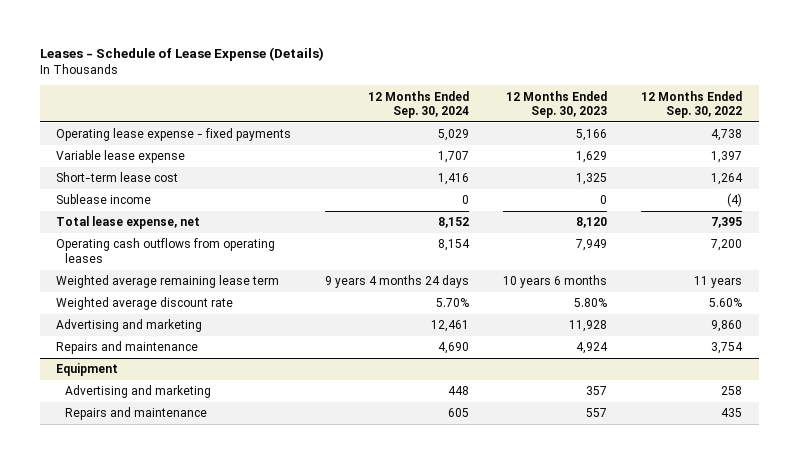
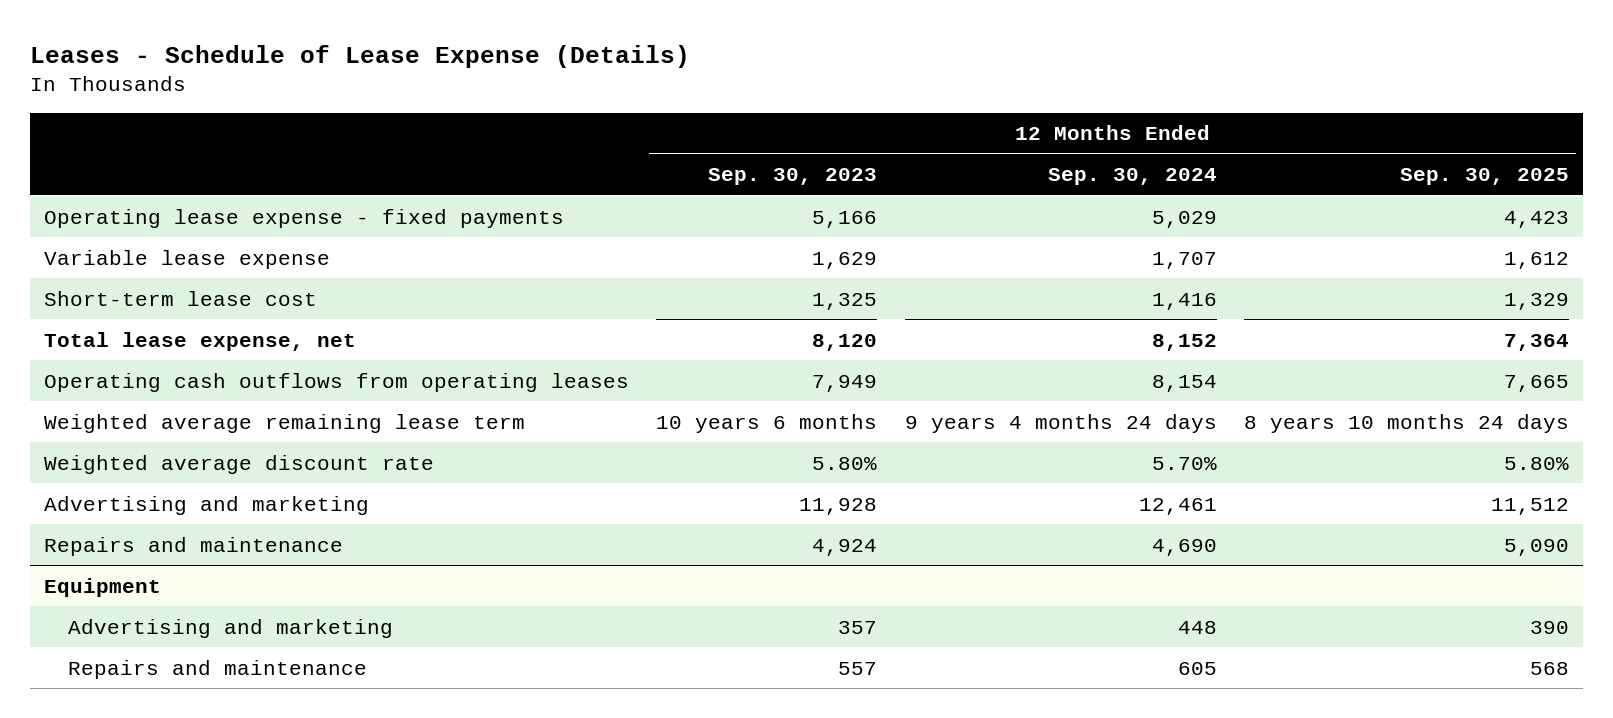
[640,90,742,118] 12 Months Ended Sep. 30, 2022 -> none
none -> [1399,168,1569,186] Sep. 30, 2025
[56,194,152,205] Sublease income -> none

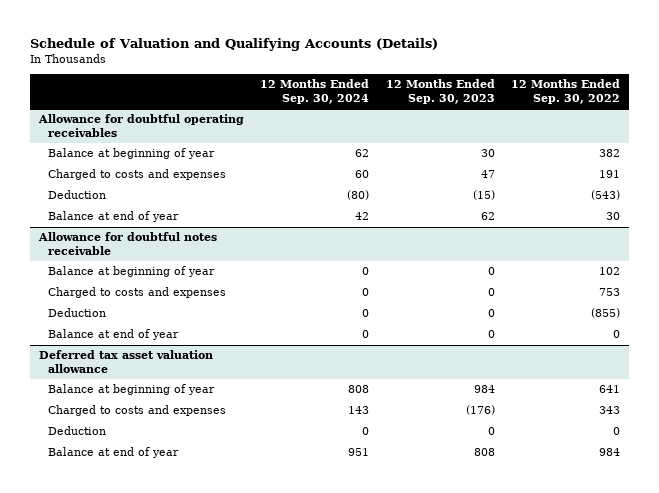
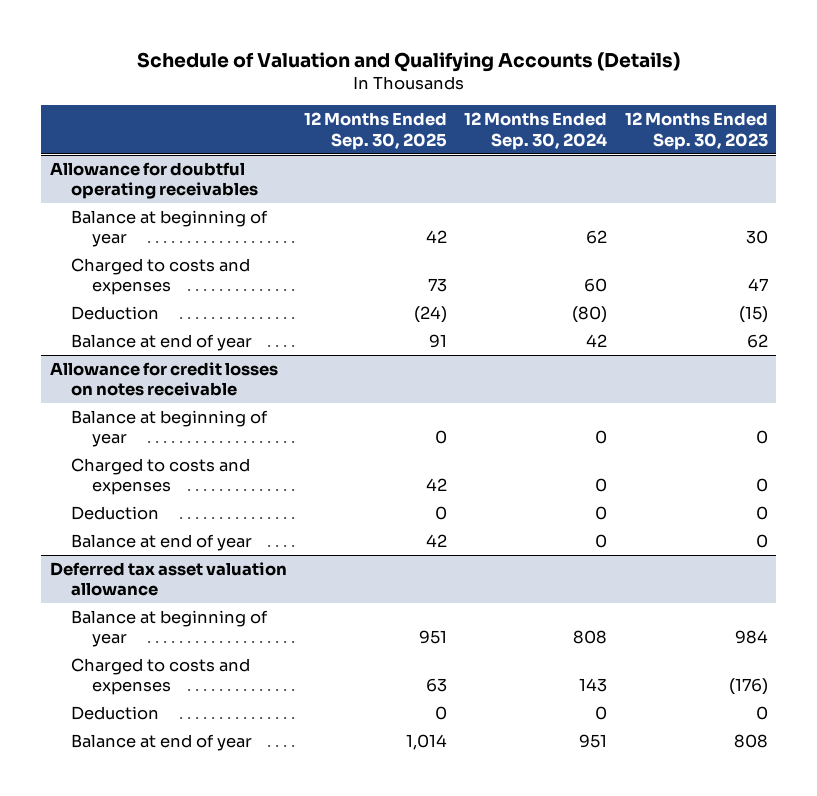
[511,79,621,105] 12 Months Ended Sep. 30, 2022 -> none
none -> [303,112,447,150] 12 Months Ended Sep. 30, 2025
[37,232,217,256] Allowance for doubtful notes receivable -> [49,362,278,397] Allowance for credit losses on notes receivable

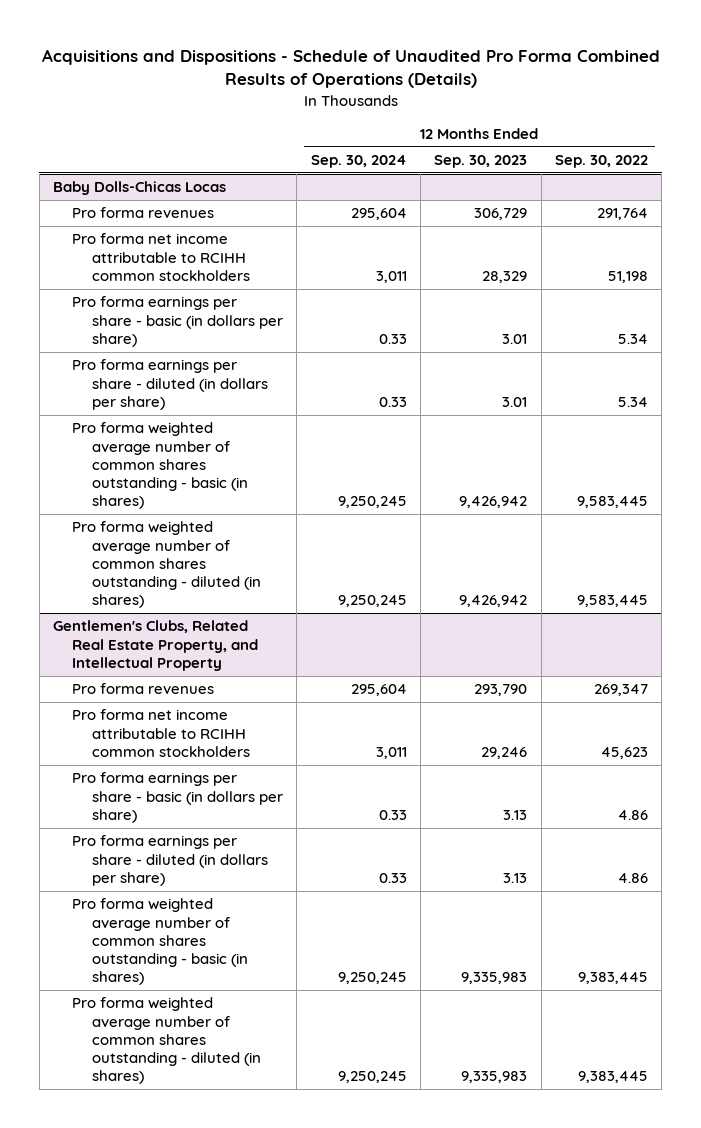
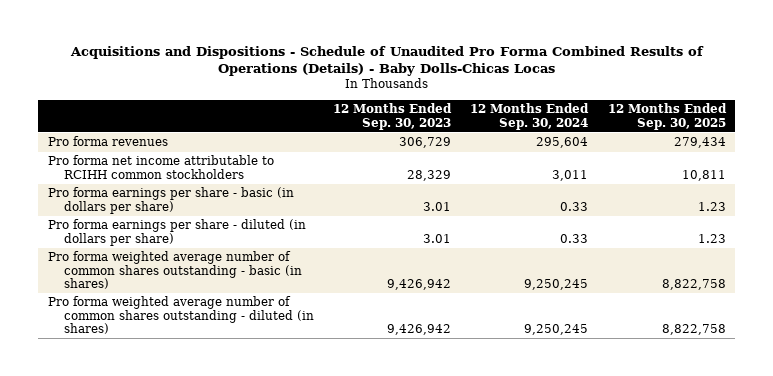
[41,49,660,89] Acquisitions and Dispositions - Schedule of Unaudited Pro Forma Combined Results of Operations (Details) -> [69,45,704,77] Acquisitions and Dispositions - Schedule of Unaudited Pro Forma Combined Results of Operations (Details) - Baby Dolls-Chicas Locas
[555,155,649,169] Sep. 30, 2022 -> none
none -> [607,103,727,130] 12 Months Ended Sep. 30, 2025
[53,181,227,196] Baby Dolls-Chicas Locas -> none
[53,620,259,671] Gentlemen's Clubs, Related Real Estate Property, and Intellectual Property -> none
[72,683,215,695] Pro forma revenues -> none
[72,709,250,757] Pro forma net income attributable to RCIHH common stockholders -> none
[72,772,283,823] Pro forma earnings per share - basic (in dollars per share) -> none
[72,835,268,886] Pro forma earnings per share - diluted (in dollars per share) -> none
[72,898,248,986] Pro forma weighted average number of common shares outstanding - basic (in shares) -> none
[72,997,261,1085] Pro forma weighted average number of common shares outstanding - diluted (in shares) -> none

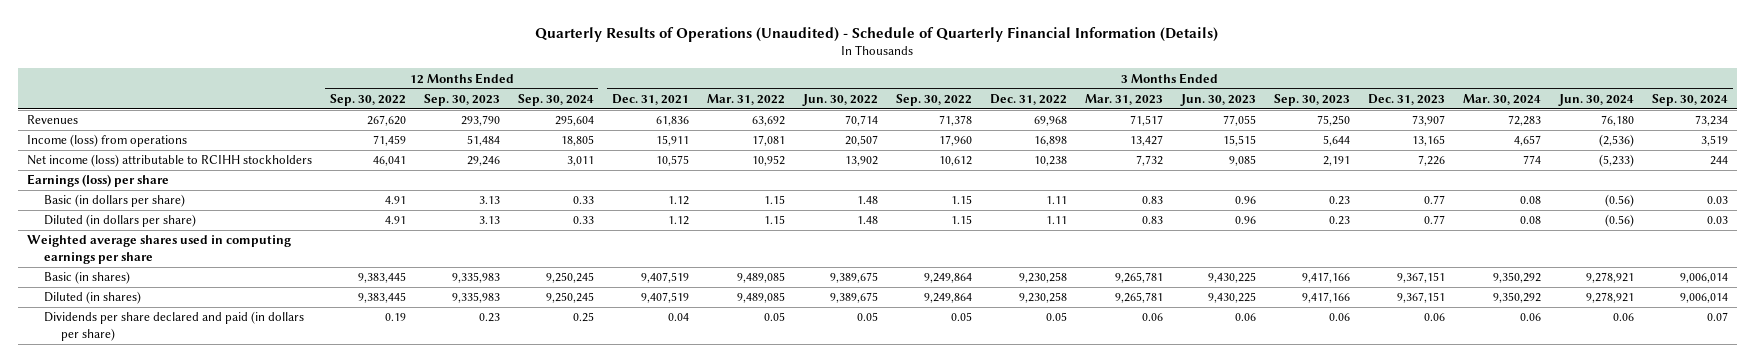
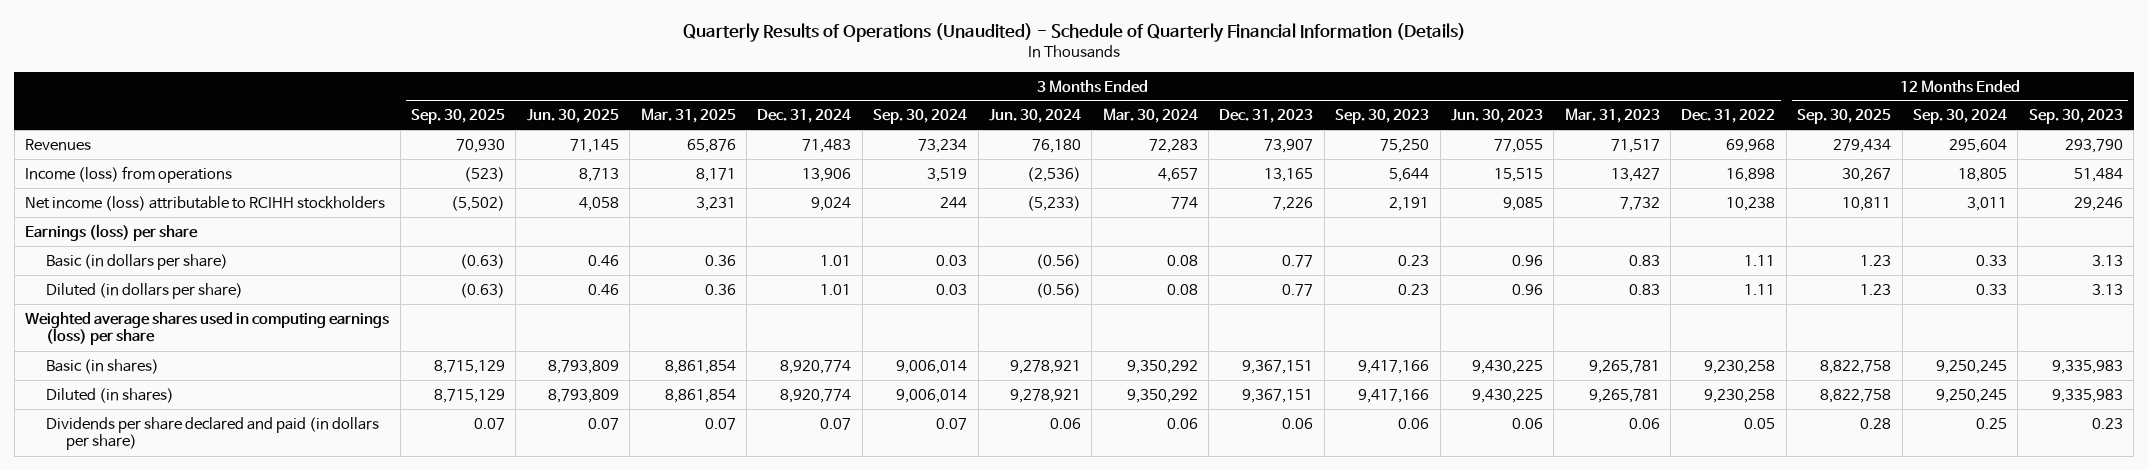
[329,93,406,106] Sep. 30, 2022 -> none
[611,93,689,105] Dec. 31, 2021 -> none
[706,93,785,105] Mar. 31, 2022 -> none
[801,93,878,106] Jun. 30, 2022 -> none
[895,93,972,106] Sep. 30, 2022 -> none
none -> [411,109,506,125] Sep. 30, 2025
none -> [526,109,619,124] Jun. 30, 2025
none -> [640,108,736,124] Mar. 31, 2025
none -> [757,109,852,124] Dec. 31, 2024
none -> [1797,109,1892,125] Sep. 30, 2025
[26,235,291,264] Weighted average shares used in computing earnings per share -> [25,311,390,346] Weighted average shares used in computing earnings (loss) per share

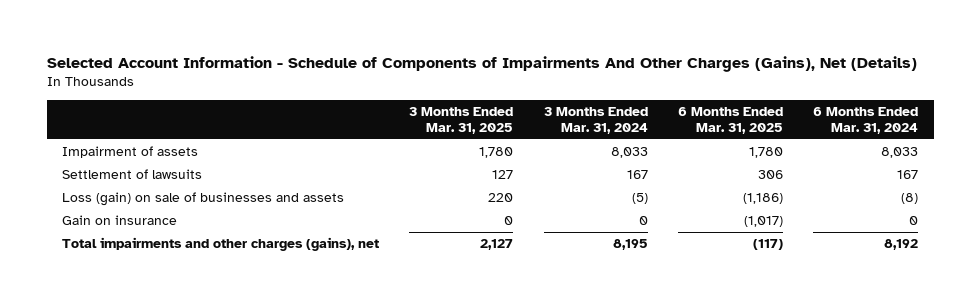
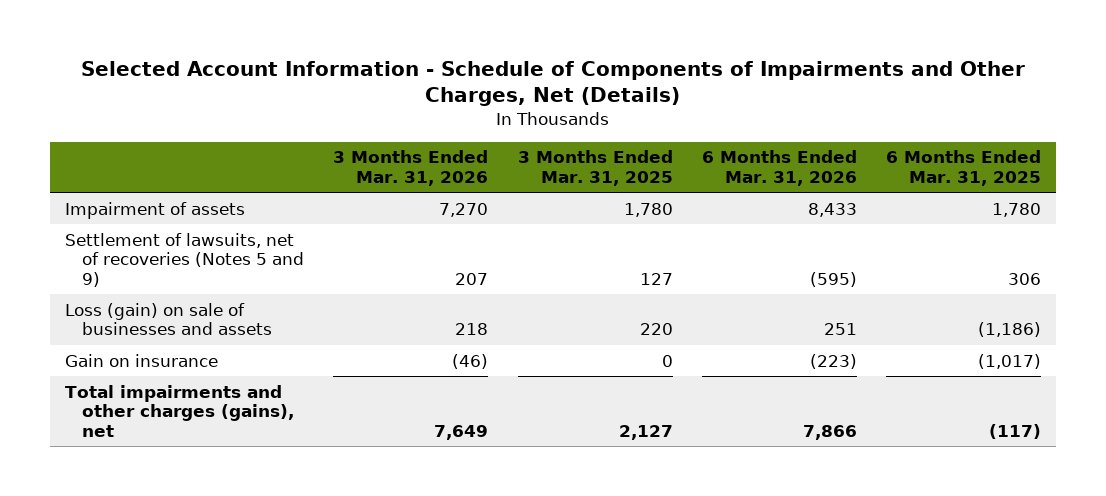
[46,55,917,72] Selected Account Information - Schedule of Components of Impairments And Other Charges (Gains), Net (Details) -> [80,61,1025,107] Selected Account Information - Schedule of Components of Impairments and Other Charges, Net (Details)
[543,106,648,134] 3 Months Ended Mar. 31, 2024 -> none
[813,106,919,134] 6 Months Ended Mar. 31, 2024 -> none
none -> [333,150,489,186] 3 Months Ended Mar. 31, 2026
none -> [701,150,857,186] 6 Months Ended Mar. 31, 2026
[61,169,202,180] Settlement of lawsuits -> [64,232,305,287] Settlement of lawsuits, net of recoveries (Notes 5 and 9)

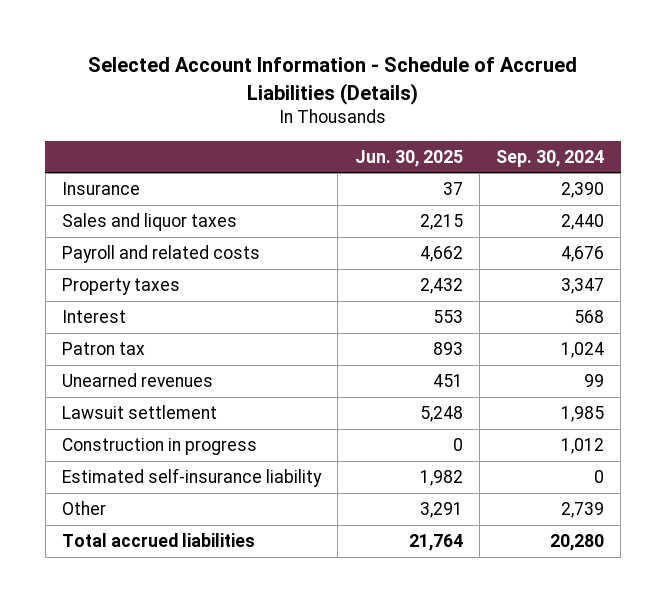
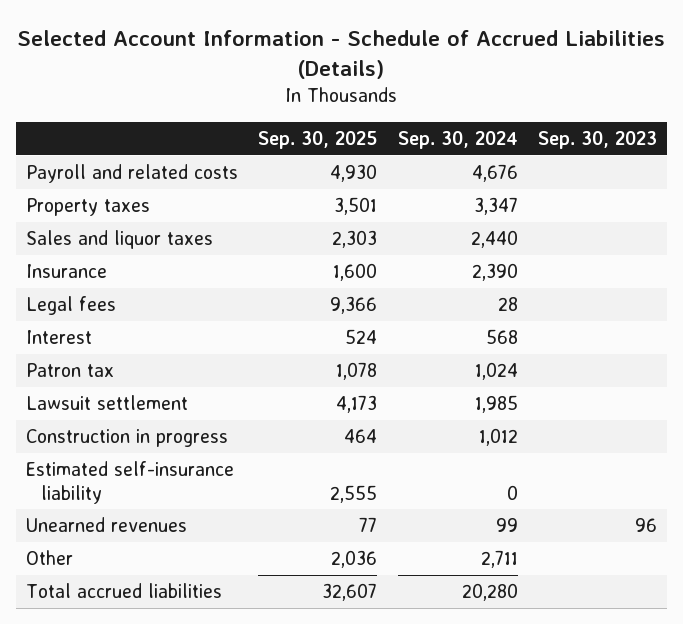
[354,149,463,167] Jun. 30, 2025 -> none
none -> [258,130,378,149] Sep. 30, 2025
none -> [537,130,657,149] Sep. 30, 2023
[62,213,238,232] Sales and liquor taxes -> [25,229,213,249] Sales and liquor taxes
[62,182,141,196] Insurance -> [25,263,107,278] Insurance
none -> [25,295,116,315] Legal fees
[62,373,214,388] Unearned revenues -> [25,516,187,532] Unearned revenues
[561,502,605,519] 2,739 -> [480,549,518,568] 2,711

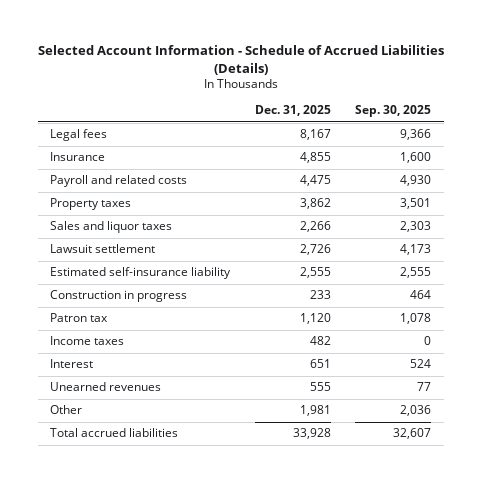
[397,130,518,149] Sep. 30, 2024 -> none
[537,130,657,149] Sep. 30, 2023 -> none
none -> [254,105,331,117] Dec. 31, 2025
[25,295,116,315] Legal fees -> [50,129,108,142] Legal fees
[25,263,107,278] Insurance -> [50,152,106,162] Insurance
[25,428,228,447] Construction in progress -> [50,290,188,303] Construction in progress
[25,362,114,377] Patron tax -> [50,313,109,323] Patron tax
none -> [50,336,125,346] Income taxes
[25,329,92,344] Interest -> [50,359,94,369] Interest

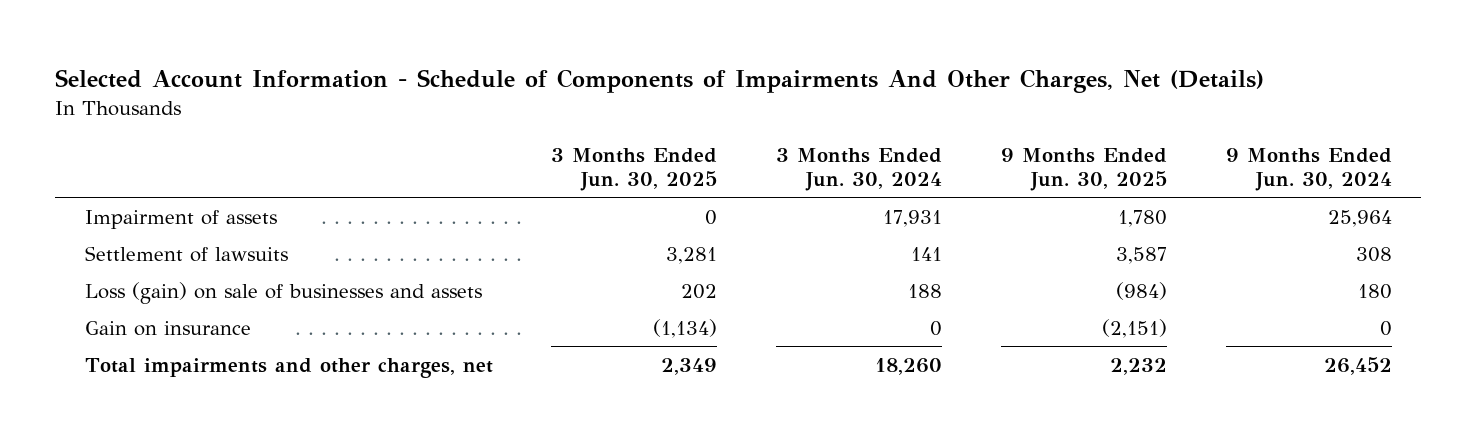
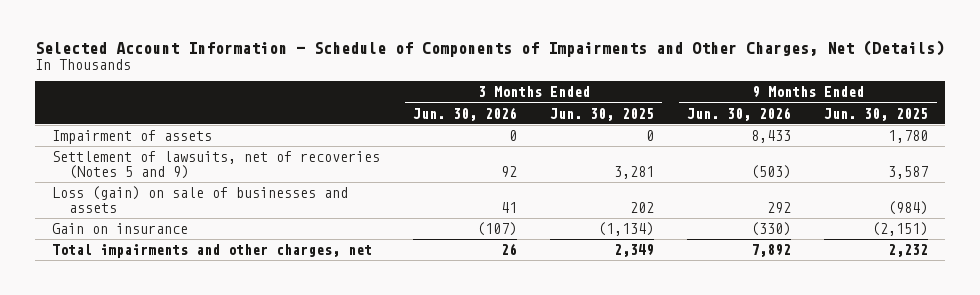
[55,69,1265,94] Selected Account Information - Schedule of Components of Impairments And Other Charges, Net (Details) -> [35,39,945,57] Selected Account Information - Schedule of Components of Impairments and Other Charges, Net (Details)
[776,147,943,191] 3 Months Ended Jun. 30, 2024 -> none
[1225,147,1392,191] 9 Months Ended Jun. 30, 2024 -> none
none -> [412,106,517,121] Jun. 30, 2026
none -> [687,106,792,121] Jun. 30, 2026
[84,245,288,262] Settlement of lawsuits -> [51,151,380,179] Settlement of lawsuits, net of recoveries (Notes 5 and 9)

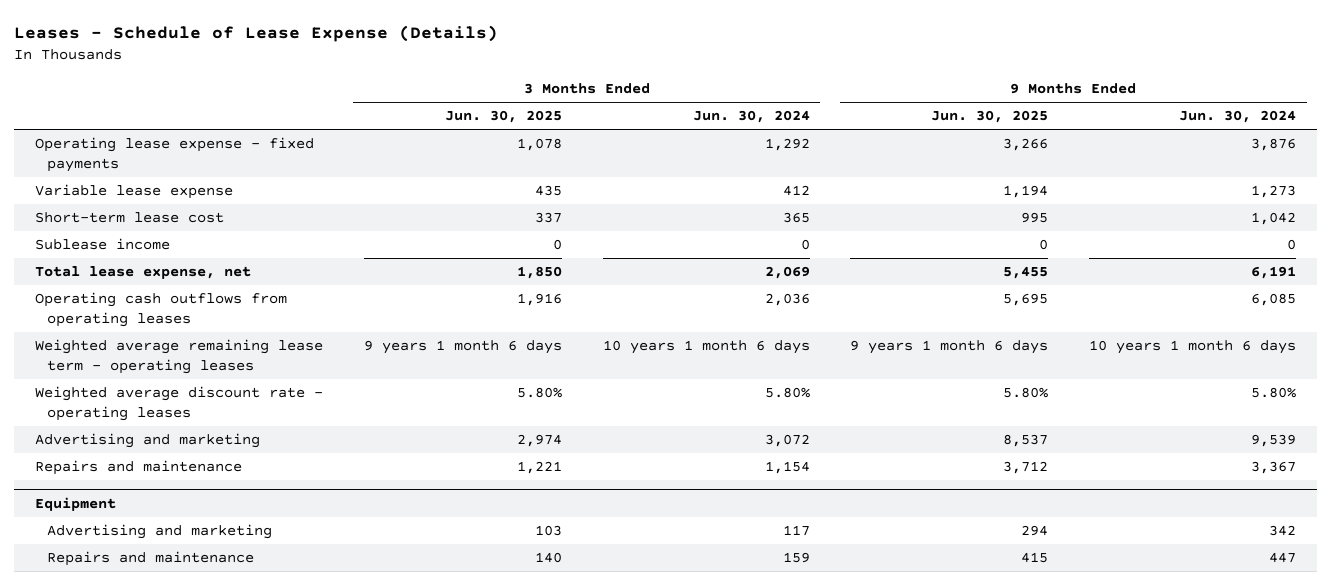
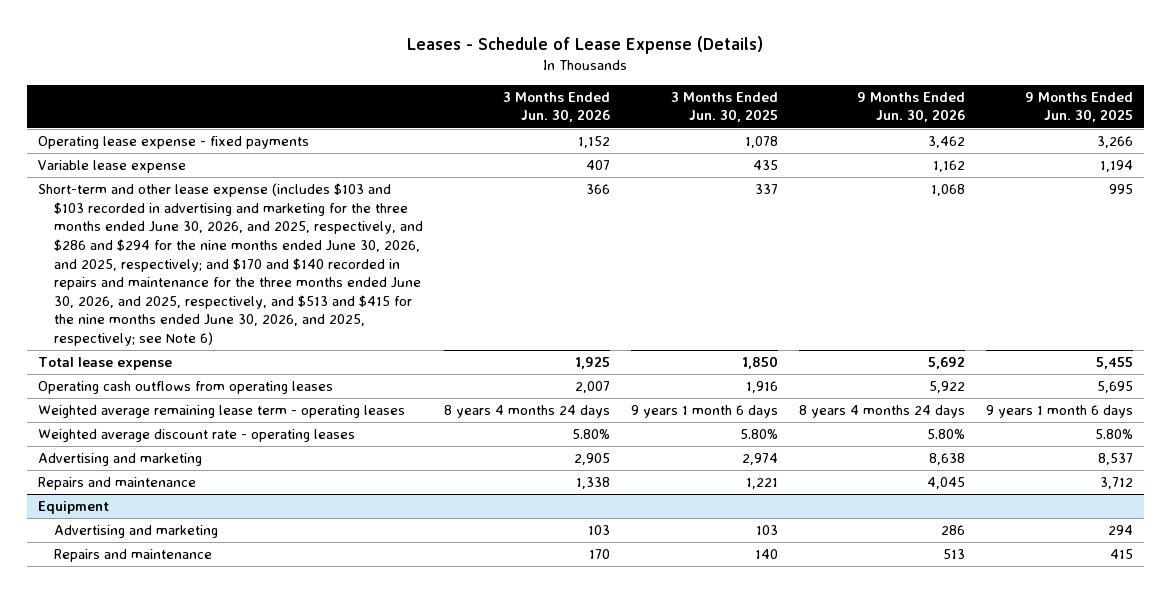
[692,110,810,124] Jun. 30, 2024 -> none
[1179,110,1297,124] Jun. 30, 2024 -> none
none -> [502,91,610,123] 3 Months Ended Jun. 30, 2026
none -> [857,91,966,123] 9 Months Ended Jun. 30, 2026
[34,238,170,251] Sublease income -> none
[34,212,224,224] Short-term lease cost -> [37,183,423,346] Short-term and other lease expense (includes $103 and $103 recorded in advertising and marketing for the three months ended June 30, 2026, and 2025, respectively, and $286 and $294 for the nine months ended June 30, 2026, and 2025, respectively; and $170 and $140 recorded in repairs and maintenance for the three months ended June 30, 2026, and 2025, respectively, and $513 and $415 for the nine months ended June 30, 2026, and 2025, respectively; see Note 6)
[34,266,251,280] Total lease expense, net -> [37,357,172,371] Total lease expense

